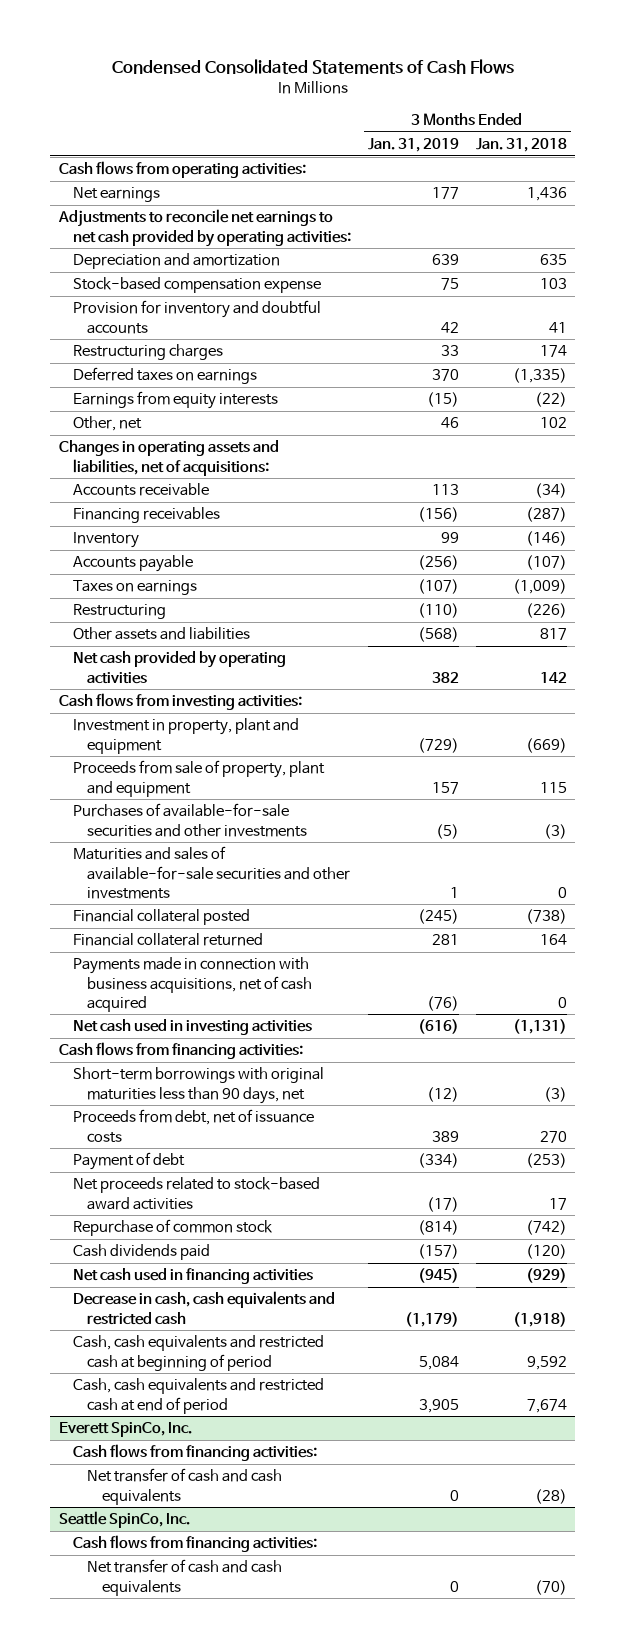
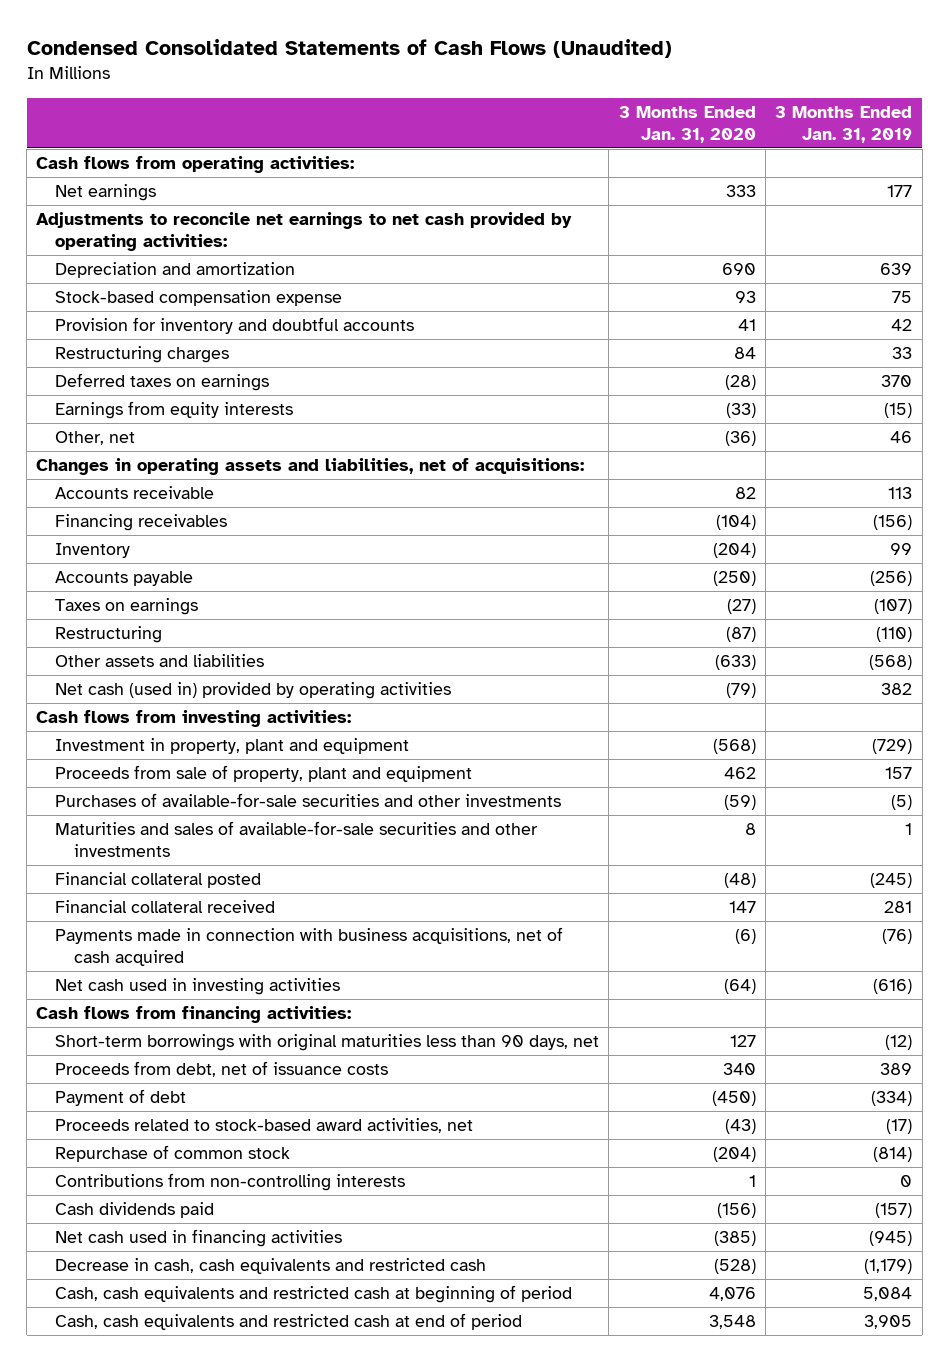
[111,59,514,75] Condensed Consolidated Statements of Cash Flows -> [26,38,672,58] Condensed Consolidated Statements of Cash Flows (Unaudited)
[475,138,567,153] Jan. 31, 2018 -> none
none -> [618,105,756,143] 3 Months Ended Jan. 31, 2020
[72,651,286,684] Net cash provided by operating activities -> [55,682,452,700] Net cash (used in) provided by operating activities
[72,933,263,947] Financial collateral returned -> [55,900,276,914] Financial collateral received
[72,1177,320,1210] Net proceeds related to stock-based award activities -> [55,1118,474,1134] Proceeds related to stock-based award activities, net
none -> [55,1173,406,1192] Contributions from non-controlling interests
[58,1422,192,1438] Everett SpinCo, Inc. -> none
[72,1444,317,1462] Cash flows from financing activities: -> none
[87,1468,283,1505] Net transfer of cash and cash equivalents -> none
[58,1511,190,1529] Seattle SpinCo, Inc. -> none
[72,1535,317,1553] Cash flows from financing activities: -> none
[87,1559,283,1596] Net transfer of cash and cash equivalents -> none

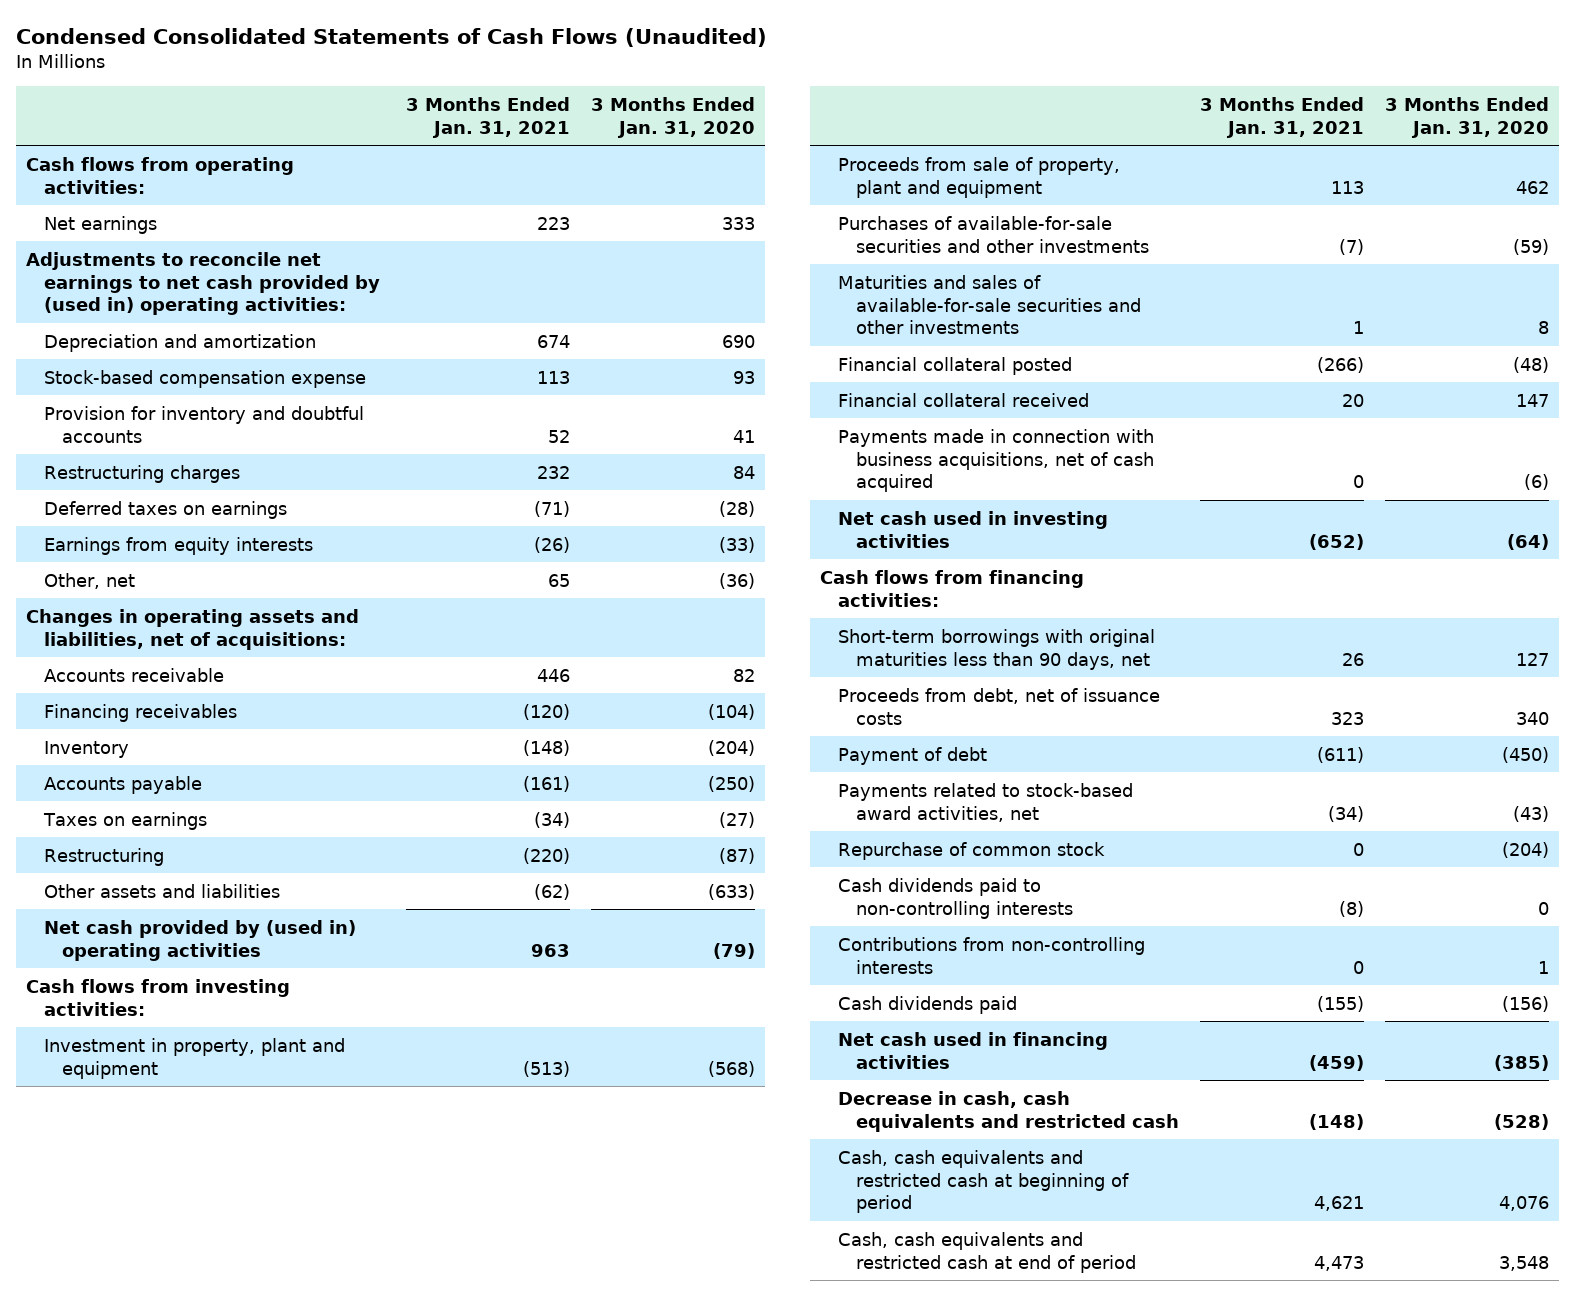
[775,105,913,143] 3 Months Ended Jan. 31, 2019 -> none
none -> [405,96,570,138] 3 Months Ended Jan. 31, 2021
[36,212,573,251] Adjustments to reconcile net earnings to net cash provided by operating activities: -> [26,251,381,316] Adjustments to reconcile net earnings to net cash provided by (used in) operating activities:
[55,682,452,700] Net cash (used in) provided by operating activities -> [44,919,357,961] Net cash provided by (used in) operating activities
[55,1118,474,1134] Proceeds related to stock-based award activities, net -> [838,782,1134,822] Payments related to stock-based award activities, net
none -> [838,877,1074,919] Cash dividends paid to non-controlling interests

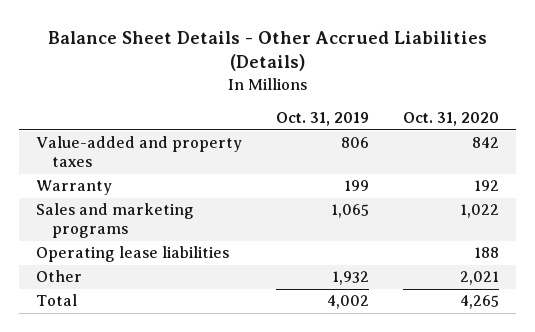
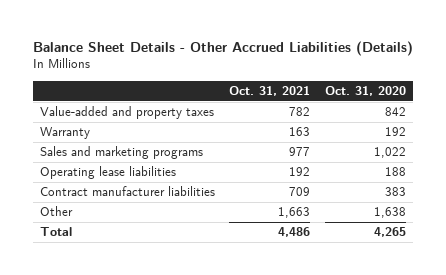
[276,112,370,127] Oct. 31, 2019 -> none
none -> [229,86,311,97] Oct. 31, 2021
none -> [39,186,215,197] Contract manufacturer liabilities
[460,271,500,286] 2,021 -> [373,207,406,219] 1,638

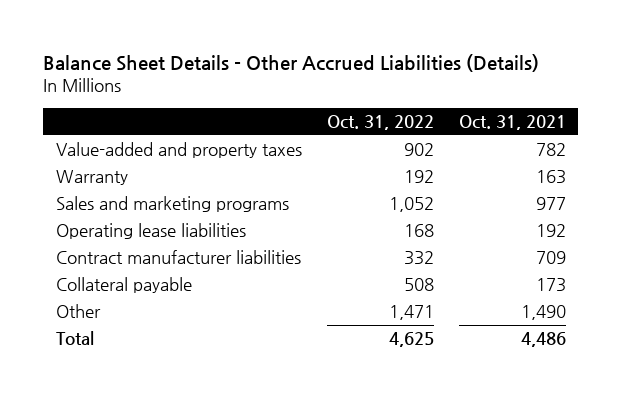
[324,86,406,97] Oct. 31, 2020 -> none
none -> [326,114,434,130] Oct. 31, 2022
none -> [55,277,192,294] Collateral payable
[278,207,311,219] 1,663 -> [520,305,566,321] 1,490

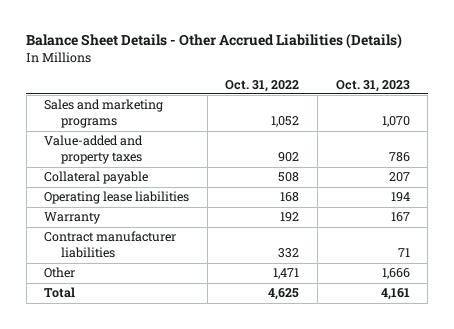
[458,114,566,130] Oct. 31, 2021 -> none
none -> [335,79,410,92] Oct. 31, 2023
[55,142,302,159] Value-added and property taxes -> [44,135,144,165] Value-added and property taxes
[55,277,192,294] Collateral payable -> [44,171,149,185] Collateral payable
[55,170,128,186] Warranty -> [44,212,102,225] Warranty

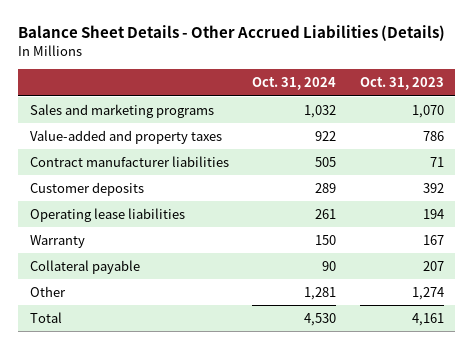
[225,79,300,92] Oct. 31, 2022 -> none
none -> [252,77,337,91] Oct. 31, 2024
[44,231,177,259] Contract manufacturer liabilities -> [29,156,229,168] Contract manufacturer liabilities
none -> [29,182,144,197] Customer deposits
[44,171,149,185] Collateral payable -> [29,260,140,275] Collateral payable
[381,268,410,280] 1,666 -> [411,287,444,301] 1,274

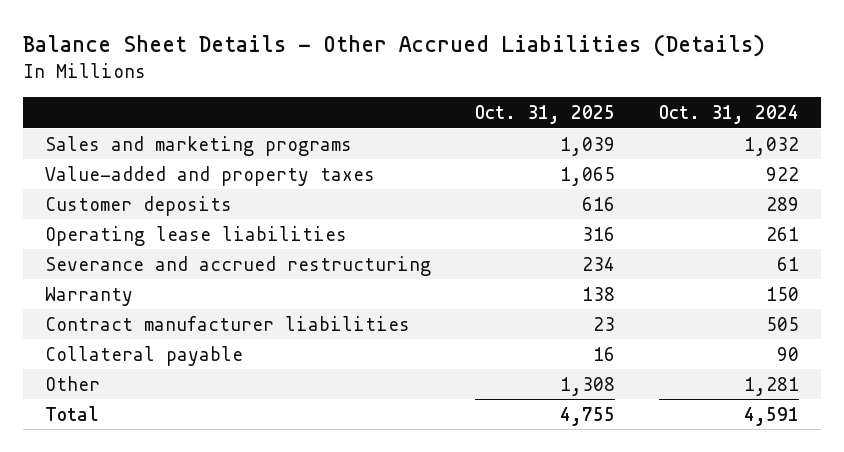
[359,77,444,91] Oct. 31, 2023 -> none
none -> [475,105,616,125] Oct. 31, 2025
none -> [44,255,431,276] Severance and accrued restructuring
[29,156,229,168] Contract manufacturer liabilities -> [44,315,410,331] Contract manufacturer liabilities
[304,313,337,327] 4,530 -> [744,406,800,426] 4,591

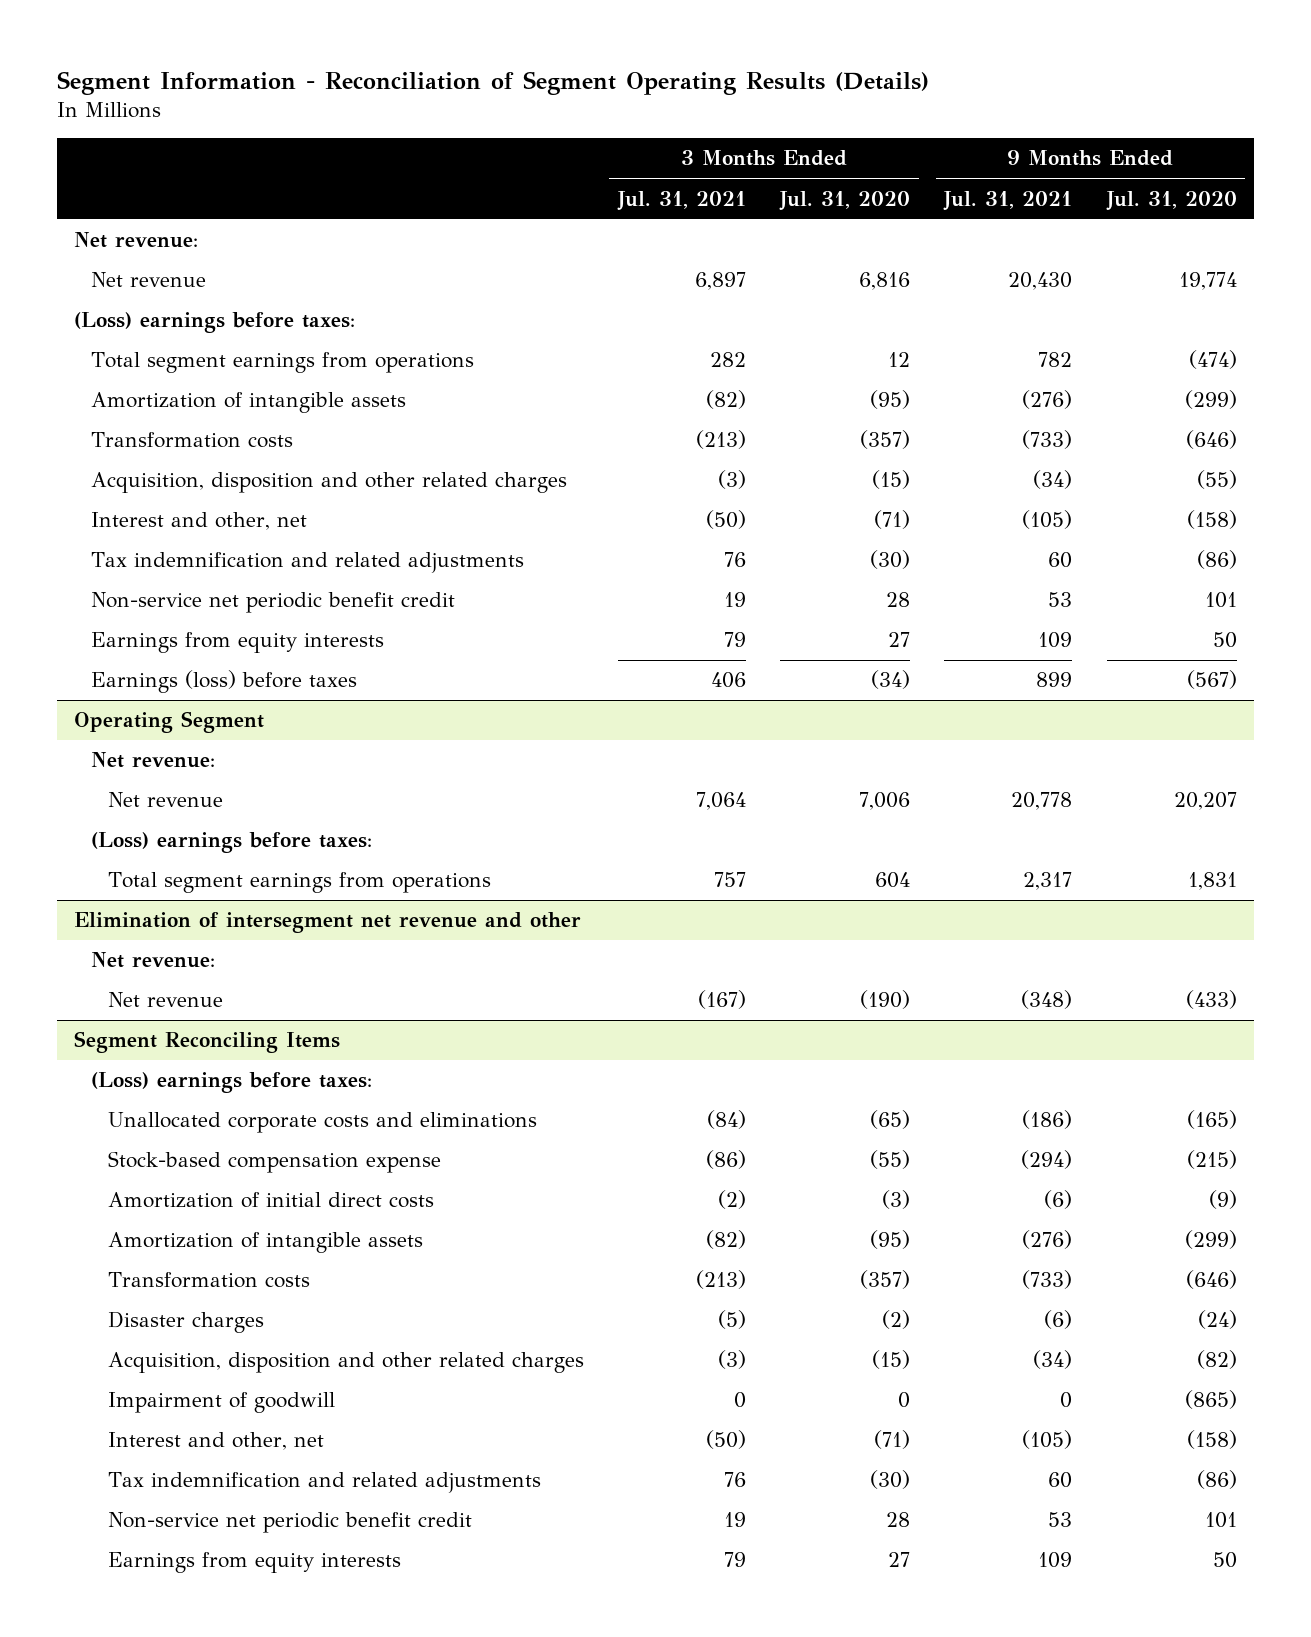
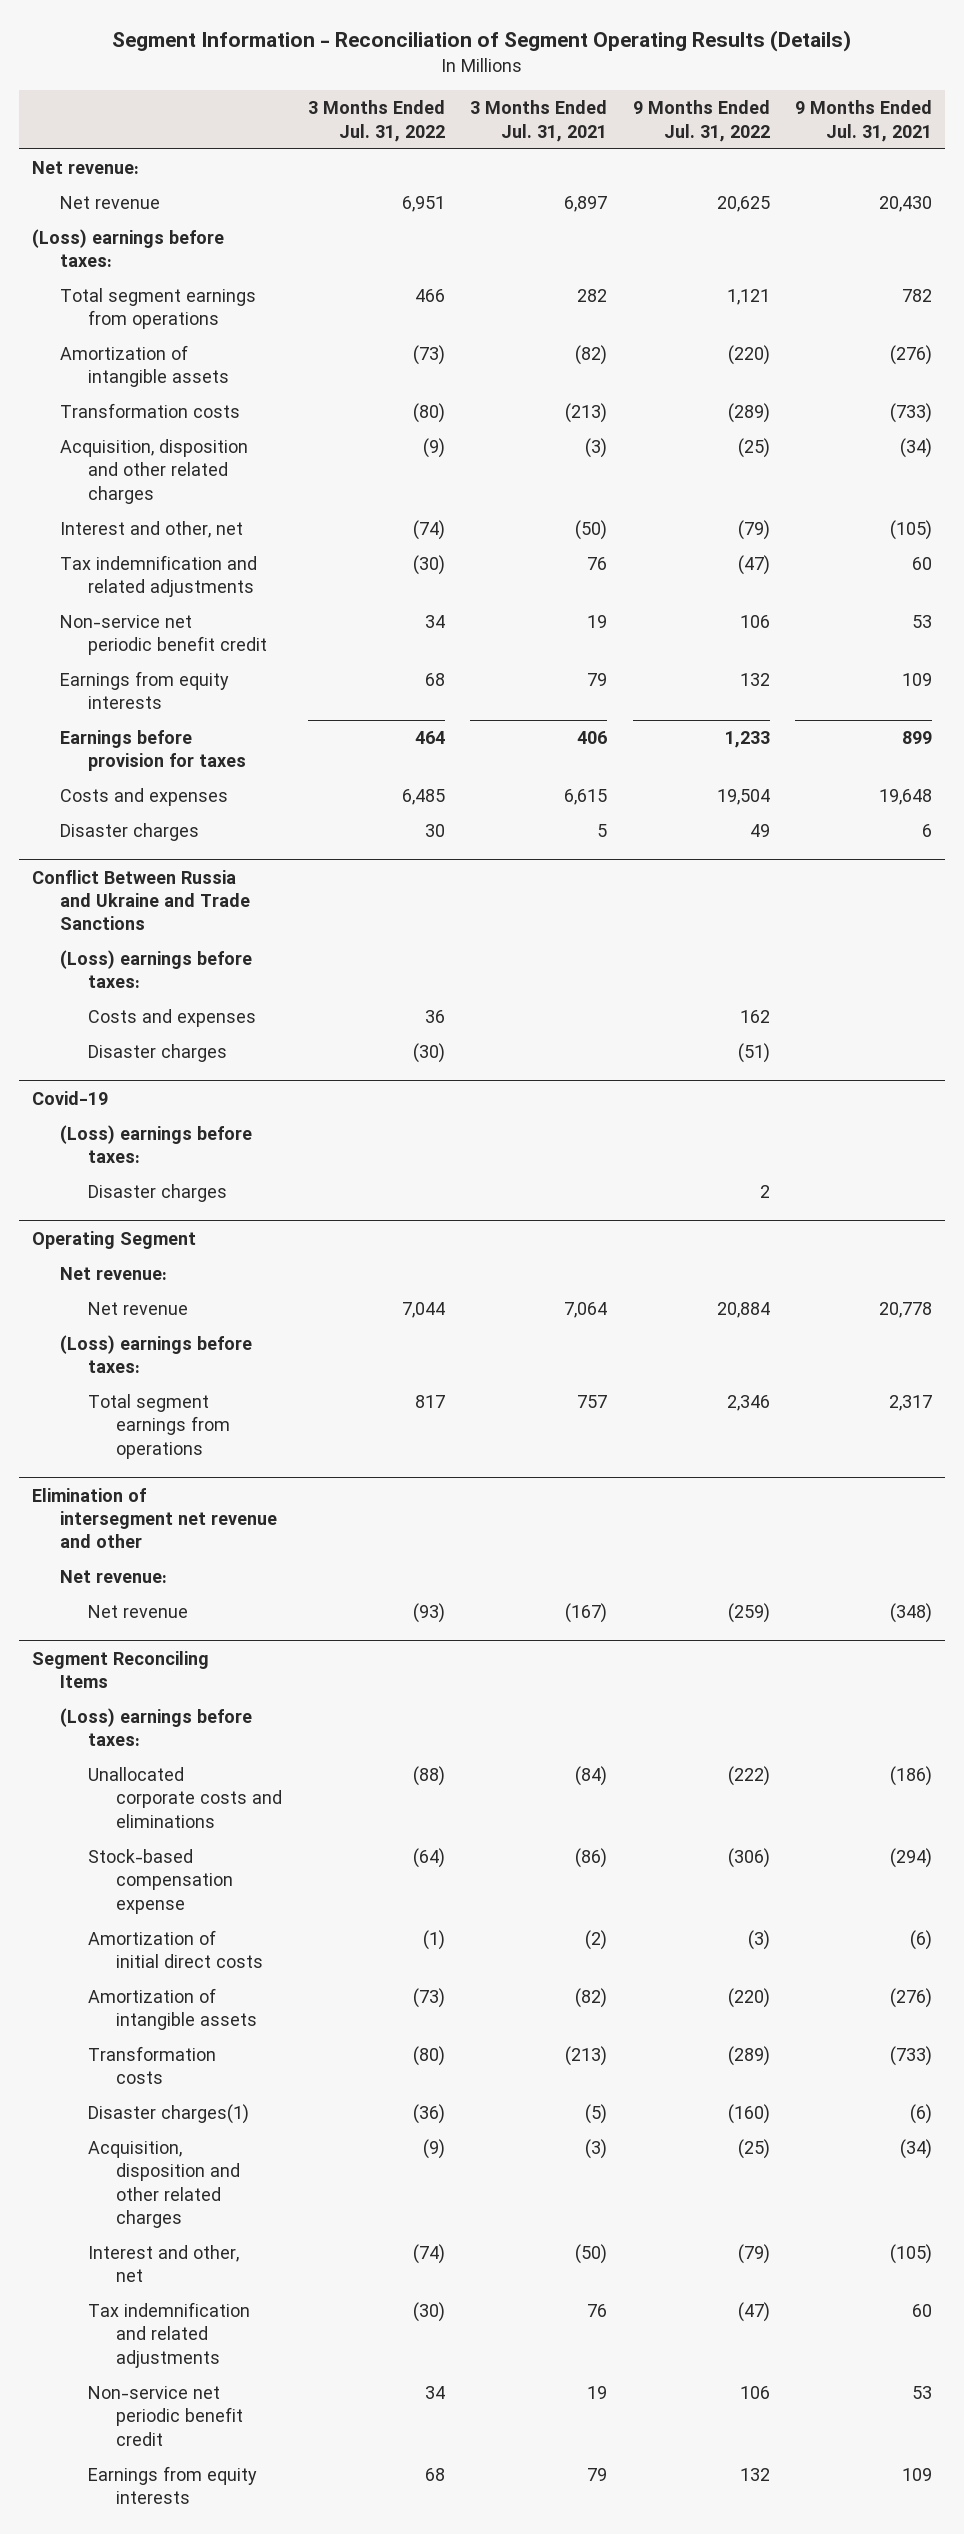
[779,190,911,211] Jul. 31, 2020 -> none
[1105,190,1237,211] Jul. 31, 2020 -> none
none -> [307,100,445,142] 3 Months Ended Jul. 31, 2022
none -> [632,100,770,142] 9 Months Ended Jul. 31, 2022
[90,670,357,694] Earnings (loss) before taxes -> [59,729,247,772] Earnings before provision for taxes
none -> [59,787,228,806] Costs and expenses
none -> [59,822,199,841] Disaster charges
none -> [31,869,250,931] Conflict Between Russia and Ukraine and Trade Sanctions
none -> [59,949,252,989] (Loss) earnings before taxes:
none -> [88,1008,257,1027] Costs and expenses
none -> [88,1043,228,1062] Disaster charges
none -> [31,1090,108,1105] Covid-19
none -> [59,1124,252,1164] (Loss) earnings before taxes:
none -> [88,1183,228,1202] Disaster charges
[107,1311,264,1334] Disaster charges -> [88,2103,250,2124] Disaster charges(1)
[107,1392,335,1414] Impairment of goodwill -> none

